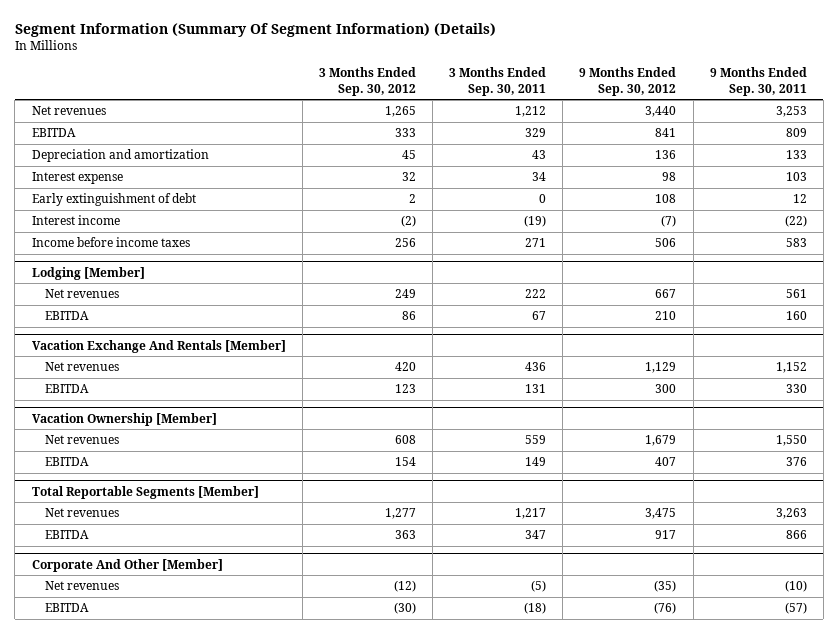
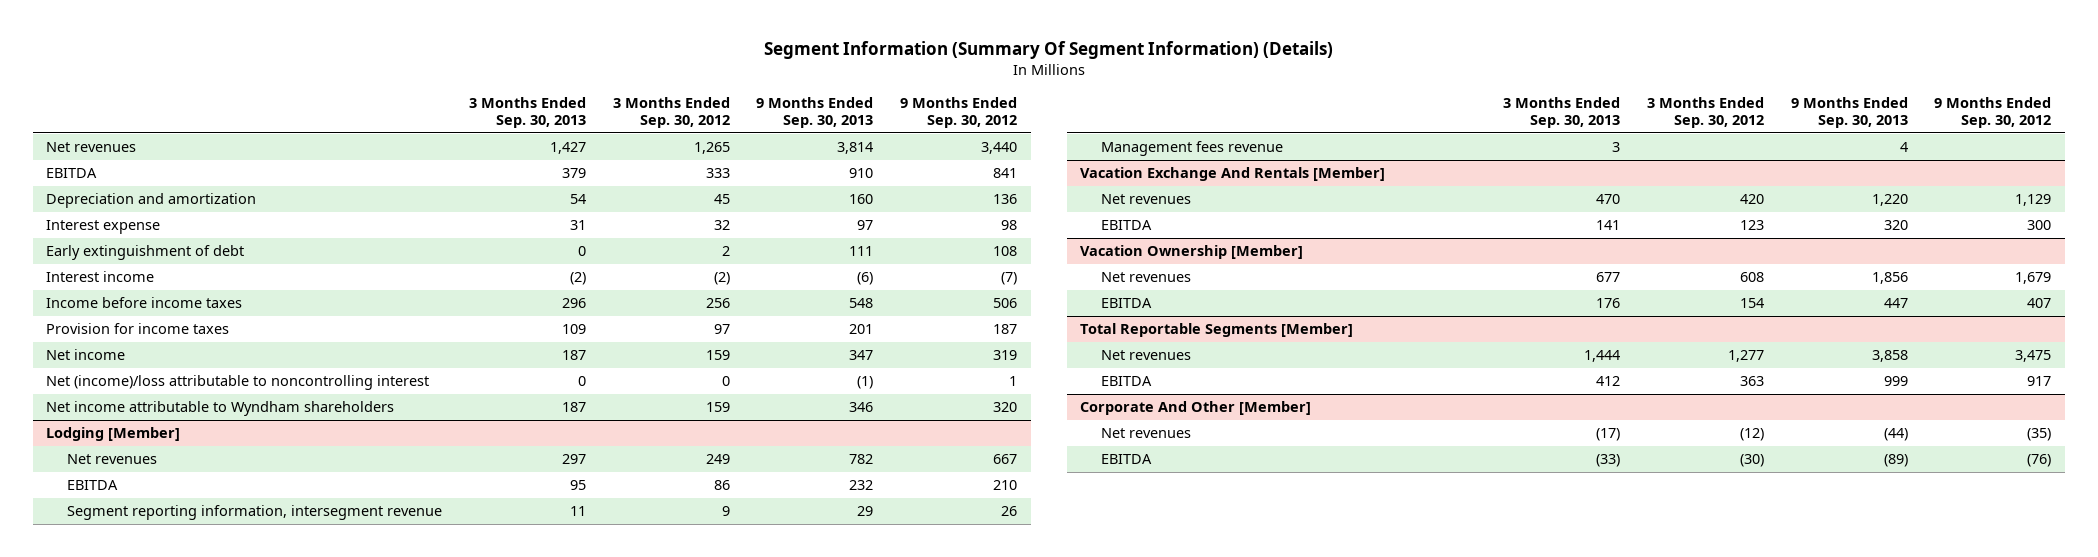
[449,67,547,96] 3 Months Ended Sep. 30, 2011 -> none
[709,67,807,96] 9 Months Ended Sep. 30, 2011 -> none
none -> [468,96,586,128] 3 Months Ended Sep. 30, 2013
none -> [756,96,874,128] 9 Months Ended Sep. 30, 2013
none -> [46,323,230,335] Provision for income taxes
none -> [46,349,126,361] Net income
none -> [46,375,430,391] Net (income)/loss attributable to noncontrolling interest
none -> [46,401,395,417] Net income attributable to Wyndham shareholders
none -> [67,505,443,521] Segment reporting information, intersegment revenue
none -> [1101,141,1284,157] Management fees revenue

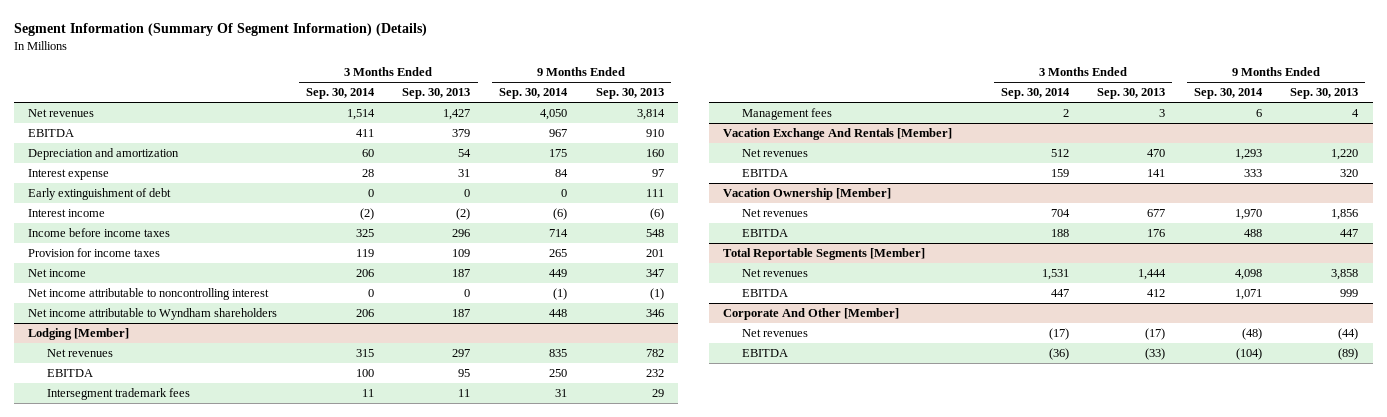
[612,96,730,128] 3 Months Ended Sep. 30, 2012 -> none
[900,96,1018,128] 9 Months Ended Sep. 30, 2012 -> none
none -> [305,88,375,100] Sep. 30, 2014
none -> [498,88,568,100] Sep. 30, 2014
[46,375,430,391] Net (income)/loss attributable to noncontrolling interest -> [28,288,270,301] Net income attributable to noncontrolling interest
[67,505,443,521] Segment reporting information, intersegment revenue -> [47,388,191,401] Intersegment trademark fees
[1101,141,1284,157] Management fees revenue -> [741,108,832,121] Management fees

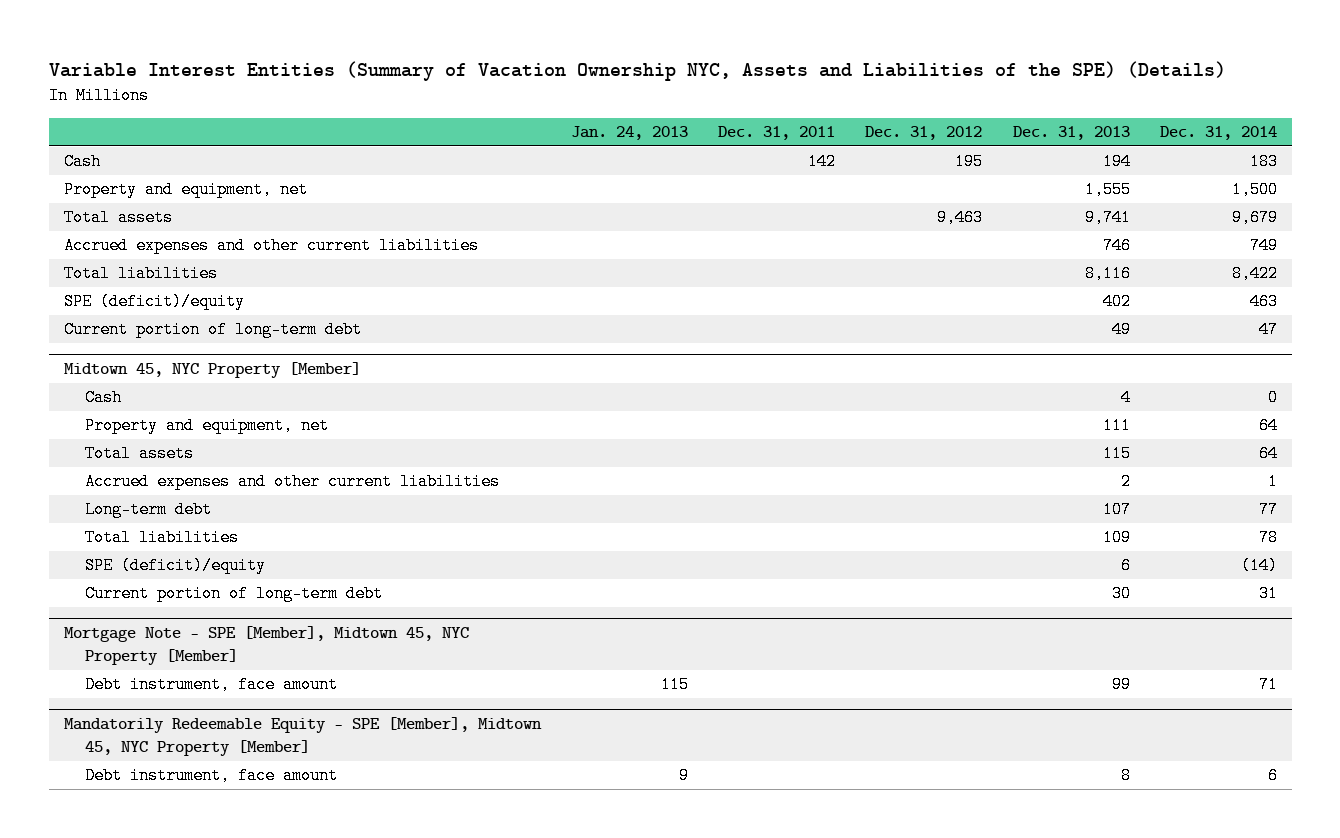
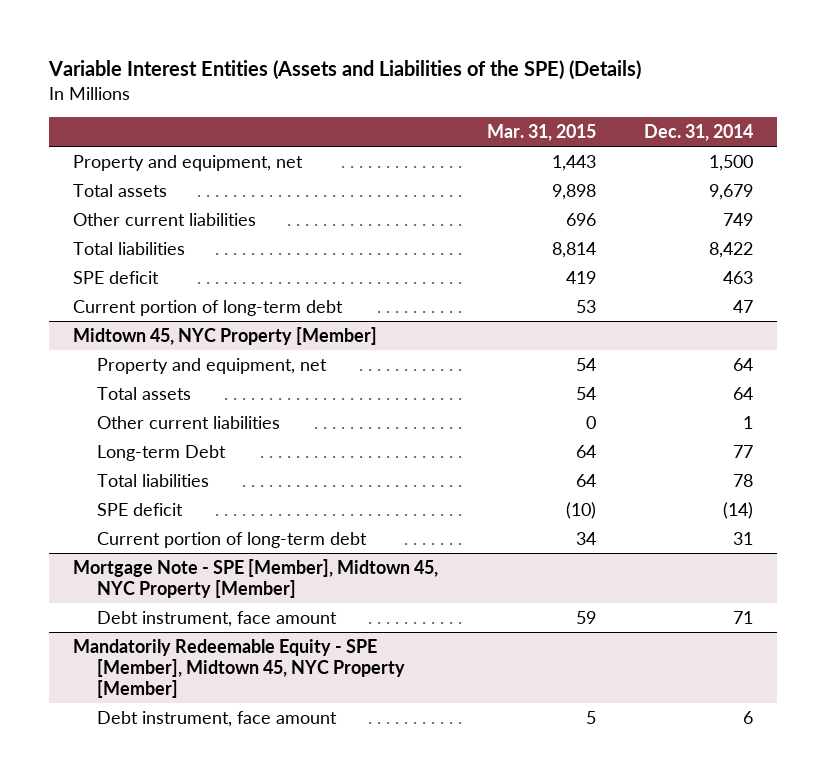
[48,61,1226,82] Variable Interest Entities (Summary of Vacation Ownership NYC, Assets and Liabilities of the SPE) (Details) -> [47,60,641,81] Variable Interest Entities (Assets and Liabilities of the SPE) (Details)
[570,126,688,141] Jan. 24, 2013 -> none
[718,126,836,141] Dec. 31, 2011 -> none
[865,126,983,141] Dec. 31, 2012 -> none
[1012,126,1130,141] Dec. 31, 2013 -> none
none -> [486,123,596,141] Mar. 31, 2015
[63,153,101,171] Cash -> none
[63,237,479,255] Accrued expenses and other current liabilities -> [73,212,257,226] Other current liabilities
[63,293,245,311] SPE (deficit)/equity -> [73,270,160,284] SPE deficit
[84,389,122,407] Cash -> none
[84,473,500,491] Accrued expenses and other current liabilities -> [97,415,281,429] Other current liabilities
[84,501,212,519] Long-term debt -> [97,444,227,461] Long-term Debt
[84,557,266,575] SPE (deficit)/equity -> [97,502,184,516] SPE deficit

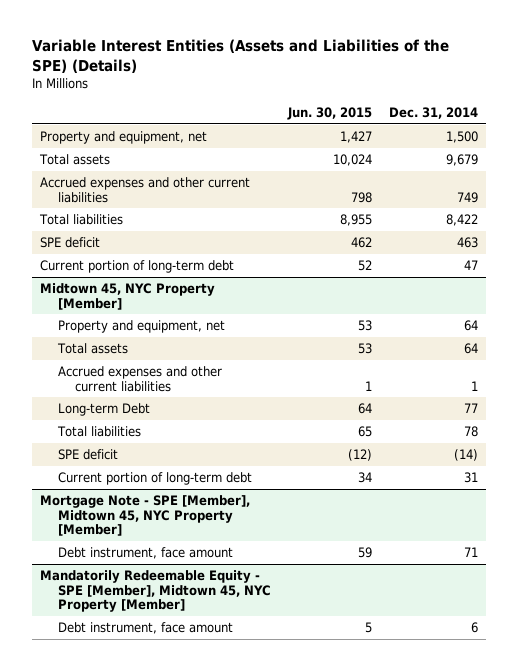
[486,123,596,141] Mar. 31, 2015 -> none
none -> [286,106,372,120] Jun. 30, 2015
[73,212,257,226] Other current liabilities -> [40,176,251,203] Accrued expenses and other current liabilities
[97,415,281,429] Other current liabilities -> [57,365,222,392] Accrued expenses and other current liabilities

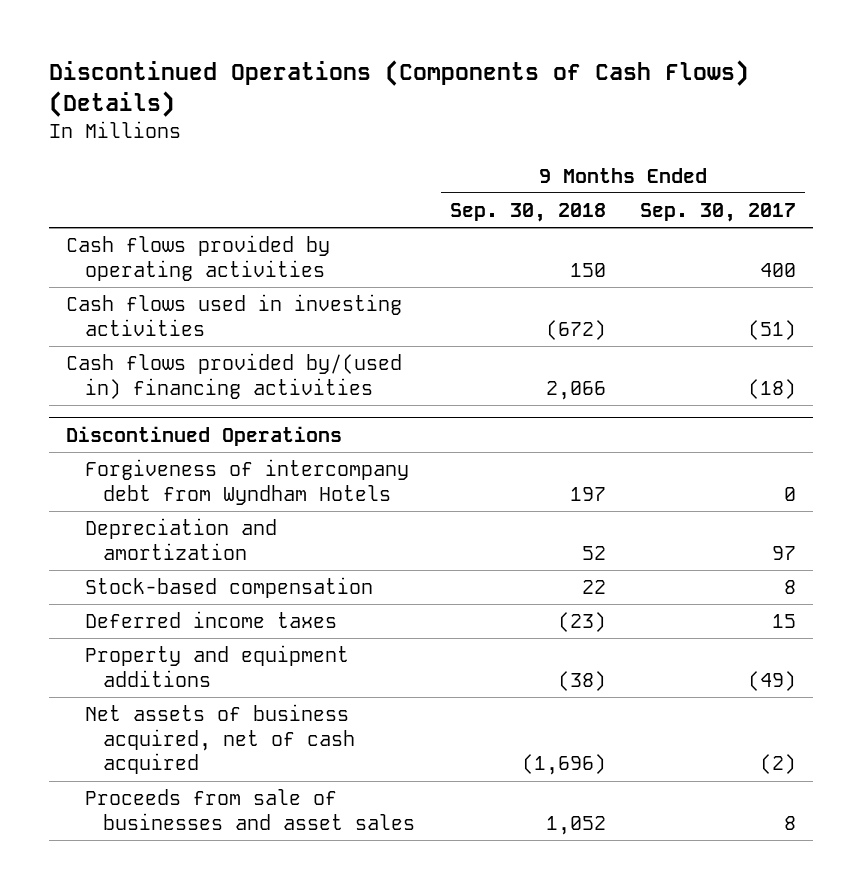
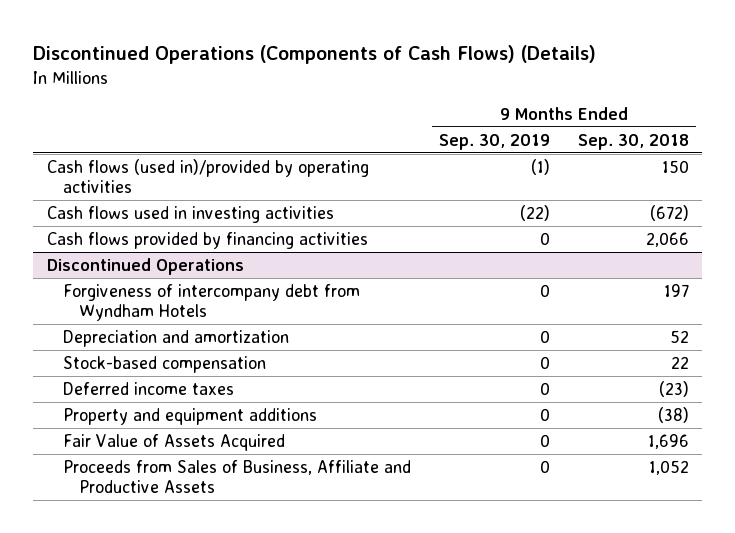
[640,203,797,223] Sep. 30, 2017 -> none
none -> [438,133,550,150] Sep. 30, 2019
[66,235,331,281] Cash flows provided by operating activities -> [46,158,369,194] Cash flows (used in)/provided by operating activities
[66,353,403,399] Cash flows provided by/(used in) financing activities -> [46,231,368,249] Cash flows provided by financing activities
[84,704,355,775] Net assets of business acquired, net of cash acquired -> [62,433,285,451] Fair Value of Assets Acquired
[521,754,606,776] (1,696) -> [647,433,689,449] 1,696
[84,789,415,830] Proceeds from sale of businesses and asset sales -> [62,459,411,494] Proceeds from Sales of Business, Affiliate and Productive Assets

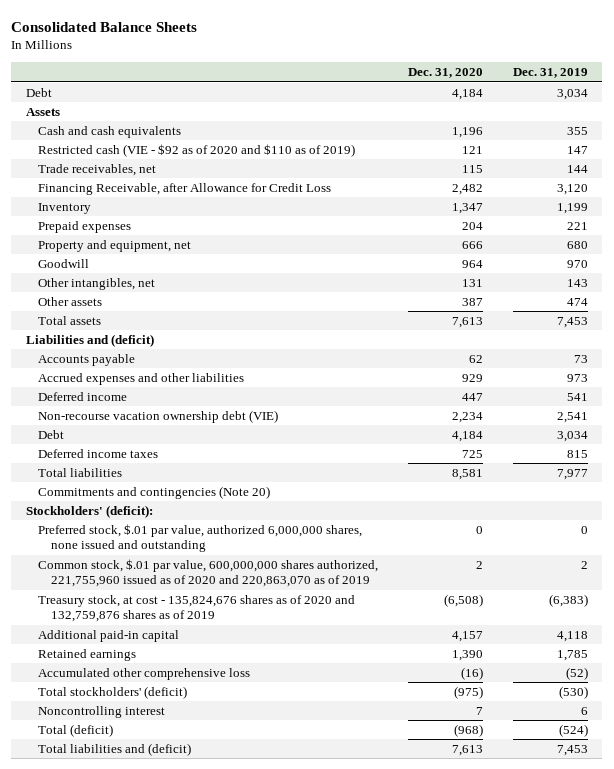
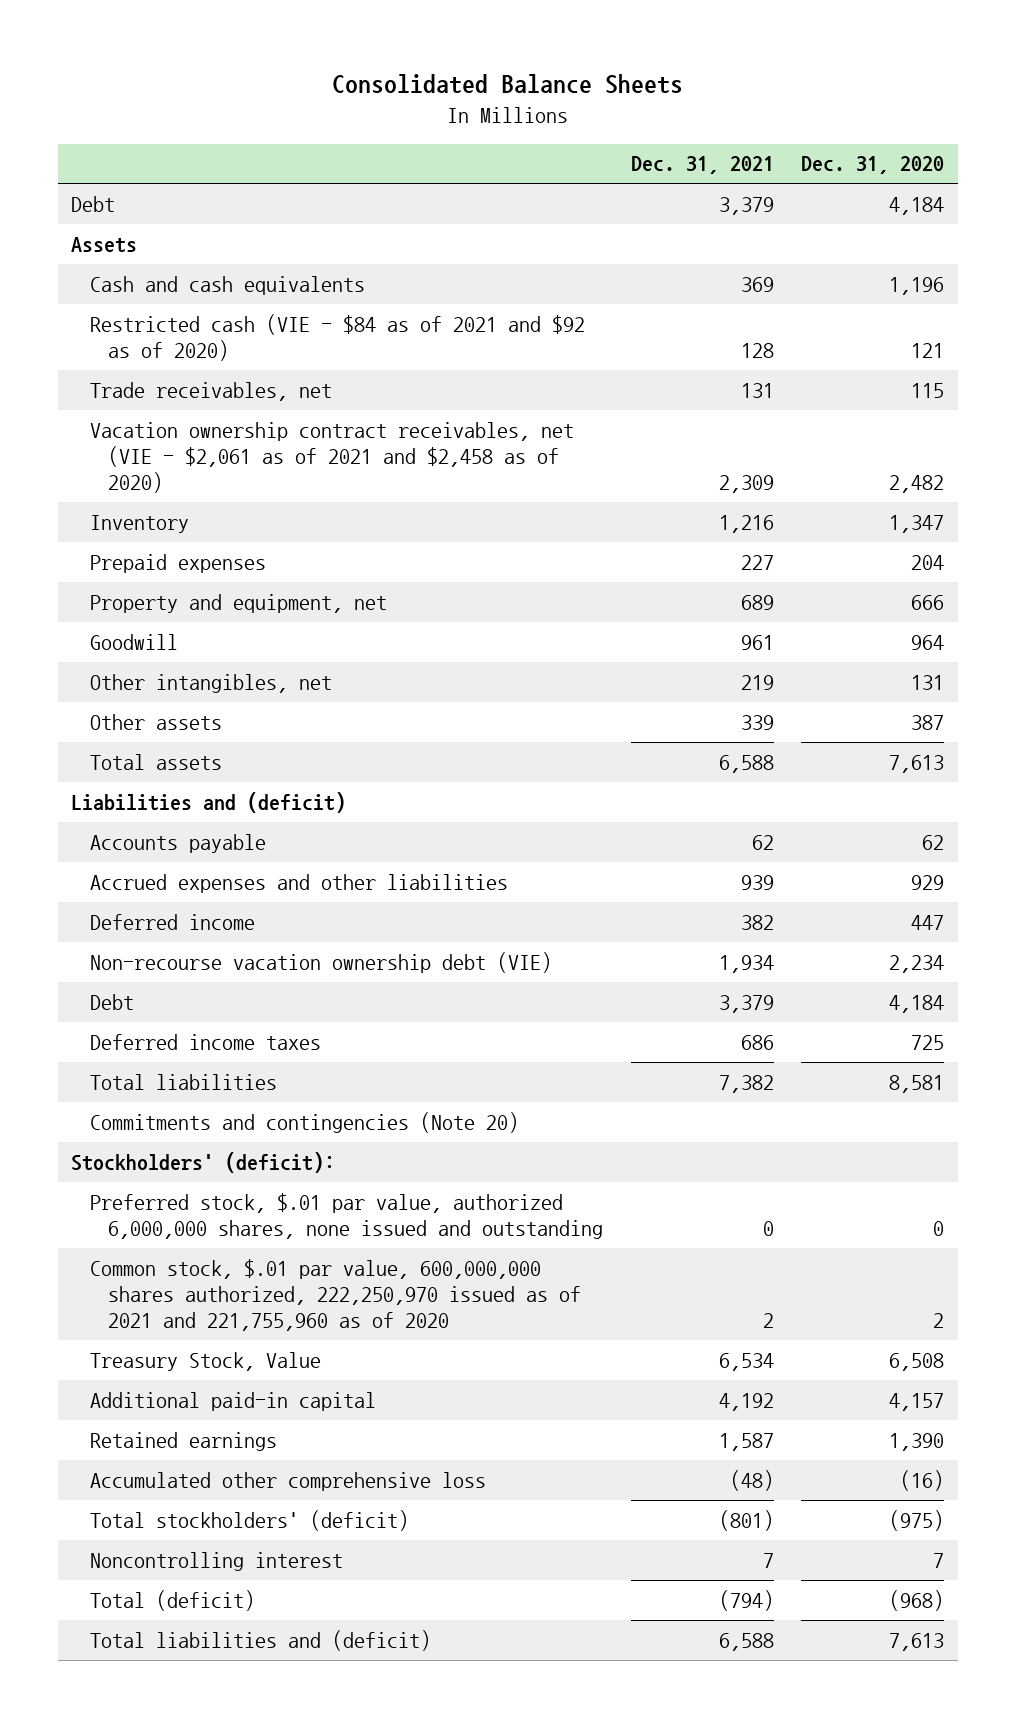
[512,68,588,79] Dec. 31, 2019 -> none
none -> [630,156,774,175] Dec. 31, 2021
[38,143,356,157] Restricted cash (VIE - $92 as of 2020 and $110 as of 2019) -> [89,313,585,362] Restricted cash (VIE - $84 as of 2021 and $92 as of 2020)
[38,182,332,195] Financing Receivable, after Allowance for Credit Loss -> [89,421,574,494] Vacation ownership contract receivables, net (VIE - $2,061 as of 2021 and $2,458 as of 2020)
[38,594,356,623] Treasury stock, at cost - 135,824,676 shares as of 2020 and 132,759,876 shares as of 2019 -> none
[38,558,379,588] Common stock, $.01 par value, 600,000,000 shares authorized, 221,755,960 issued as of 2020 and 220,863,070 as of 2019 -> [89,1258,582,1332] Common stock, $.01 par value, 600,000,000 shares authorized, 222,250,970 issued as of 2021 and 221,755,960 as of 2020
none -> [89,1351,321,1371] Treasury Stock, Value

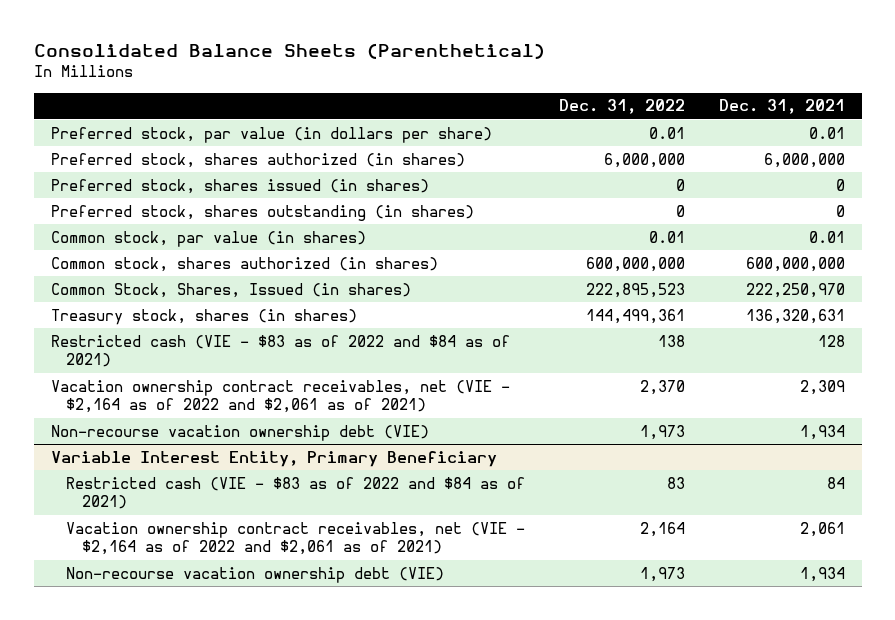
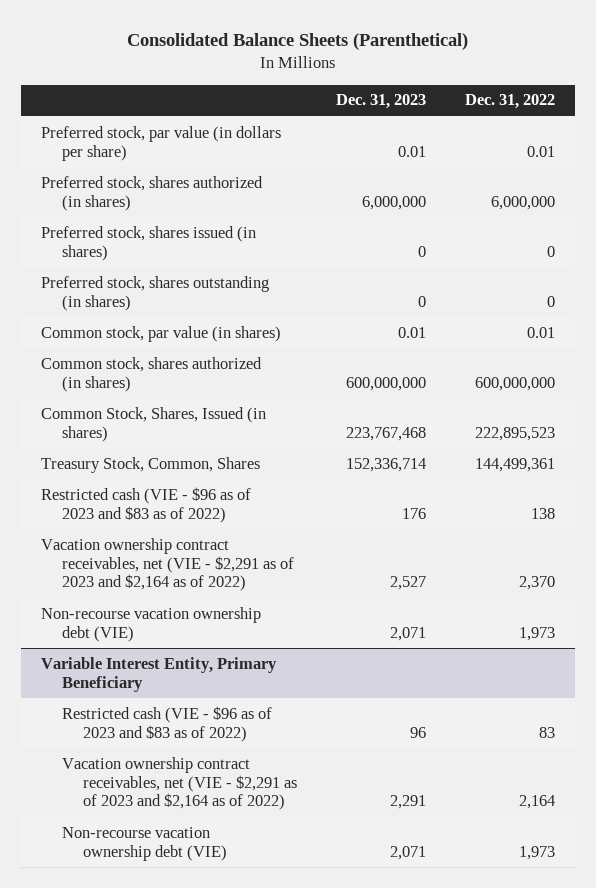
[718,99,845,115] Dec. 31, 2021 -> none
none -> [336,94,427,110] Dec. 31, 2023
[50,308,357,325] Treasury stock, shares (in shares) -> [40,456,260,473] Treasury Stock, Common, Shares
[50,334,510,368] Restricted cash (VIE - $83 as of 2022 and $84 as of 2021) -> [40,486,251,523] Restricted cash (VIE - $96 as of 2023 and $83 as of 2022)
[50,379,510,414] Vacation ownership contract receivables, net (VIE - $2,164 as of 2022 and $2,061 as of 2021) -> [40,537,294,592] Vacation ownership contract receivables, net (VIE - $2,291 as of 2023 and $2,164 as of 2022)
[66,476,526,510] Restricted cash (VIE - $83 as of 2022 and $84 as of 2021) -> [61,705,272,742] Restricted cash (VIE - $96 as of 2023 and $83 as of 2022)
[66,521,526,556] Vacation ownership contract receivables, net (VIE - $2,164 as of 2022 and $2,061 as of 2021) -> [61,756,297,811] Vacation ownership contract receivables, net (VIE - $2,291 as of 2023 and $2,164 as of 2022)

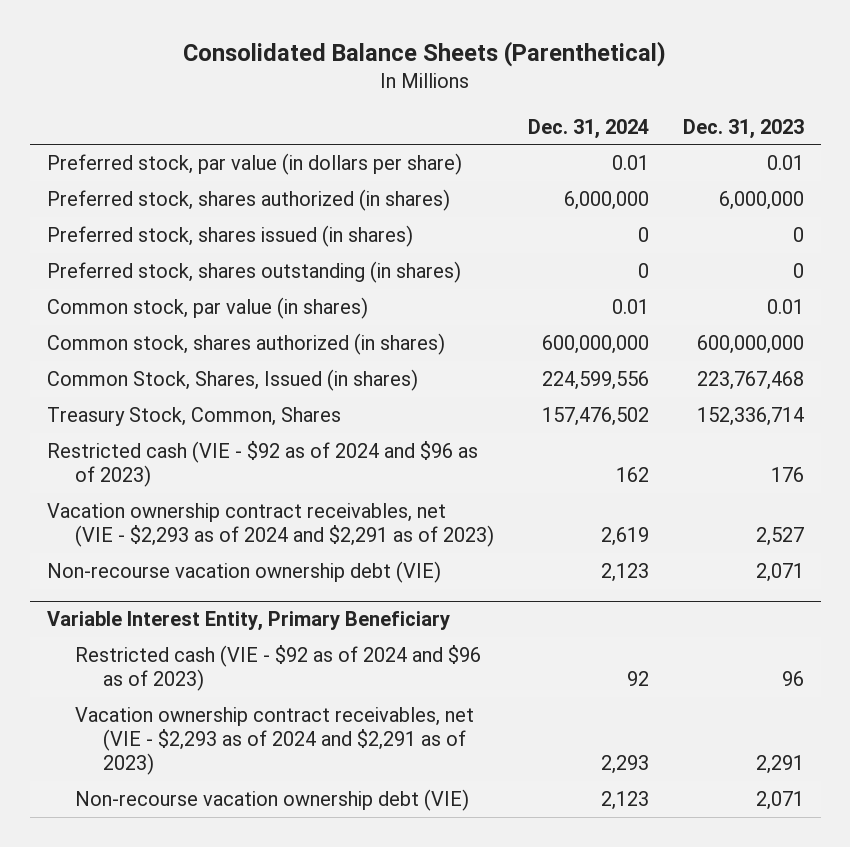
[465,94,556,110] Dec. 31, 2022 -> none
none -> [527,118,649,139] Dec. 31, 2024
[40,486,251,523] Restricted cash (VIE - $96 as of 2023 and $83 as of 2022) -> [46,441,478,488] Restricted cash (VIE - $92 as of 2024 and $96 as of 2023)
[40,537,294,592] Vacation ownership contract receivables, net (VIE - $2,291 as of 2023 and $2,164 as of 2022) -> [46,503,494,548] Vacation ownership contract receivables, net (VIE - $2,293 as of 2024 and $2,291 as of 2023)
[61,705,272,742] Restricted cash (VIE - $96 as of 2023 and $83 as of 2022) -> [74,645,481,692] Restricted cash (VIE - $92 as of 2024 and $96 as of 2023)
[61,756,297,811] Vacation ownership contract receivables, net (VIE - $2,291 as of 2023 and $2,164 as of 2022) -> [74,707,474,776] Vacation ownership contract receivables, net (VIE - $2,293 as of 2024 and $2,291 as of 2023)

